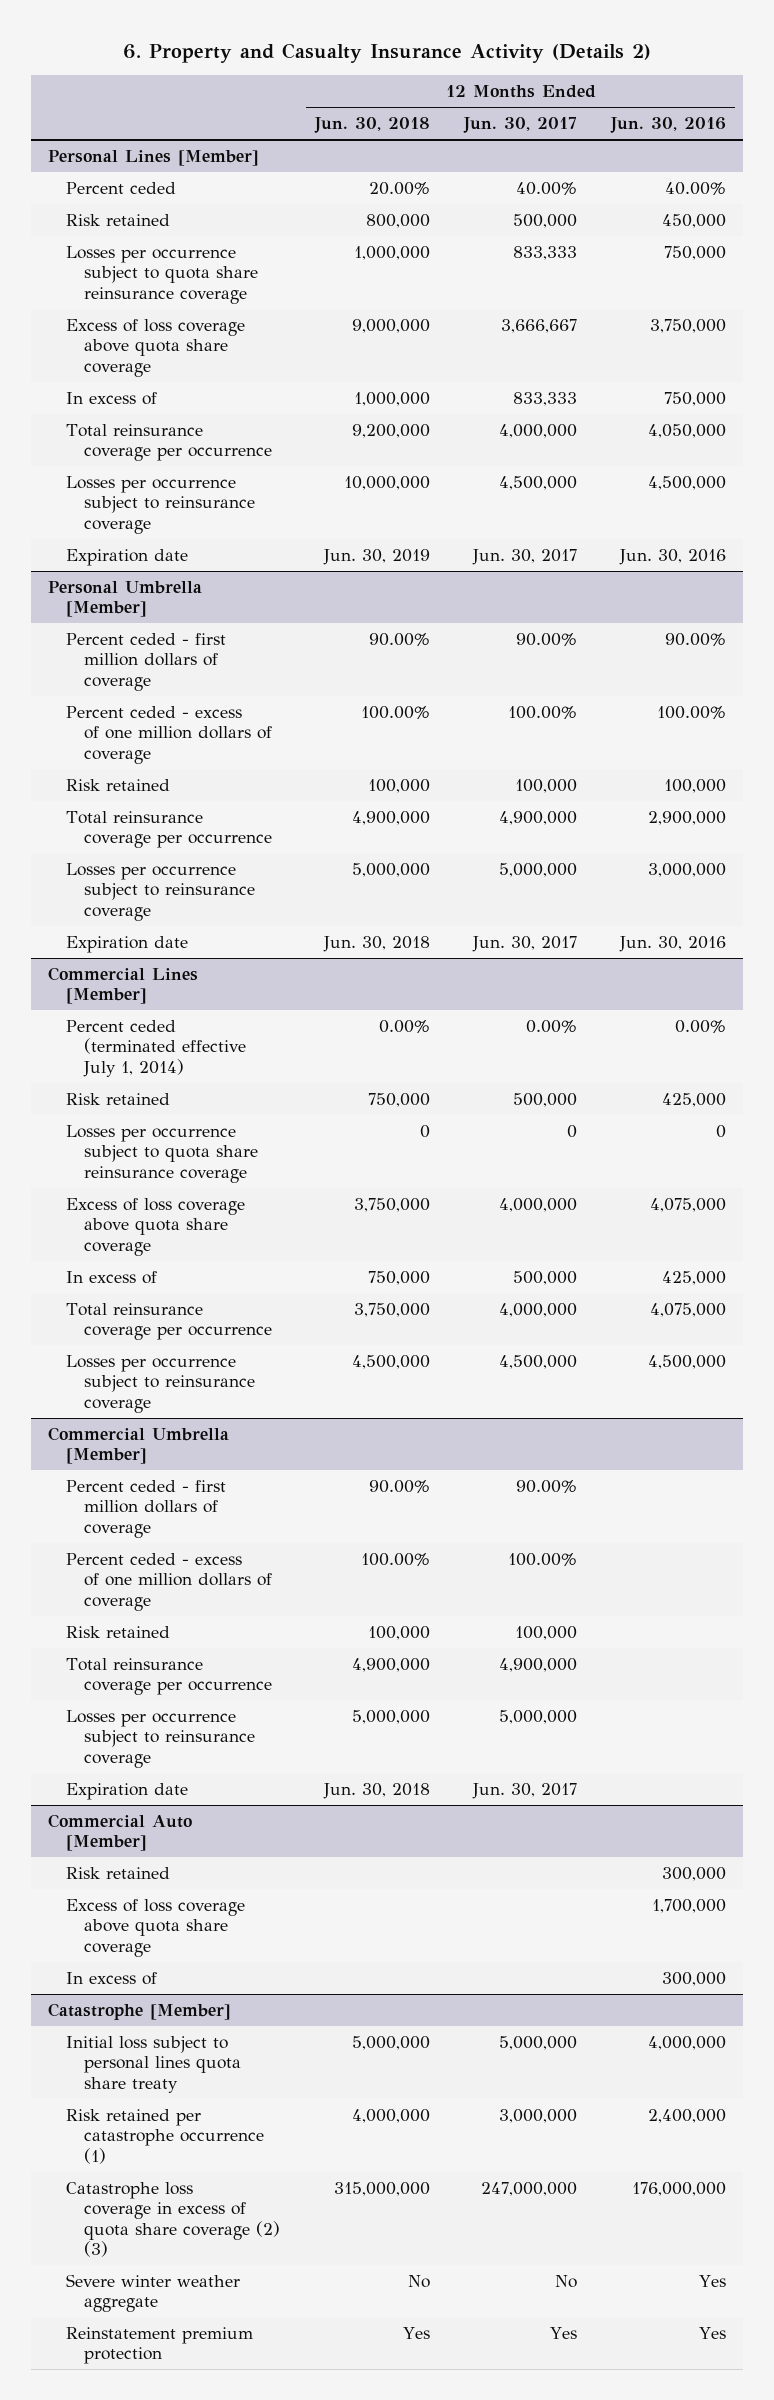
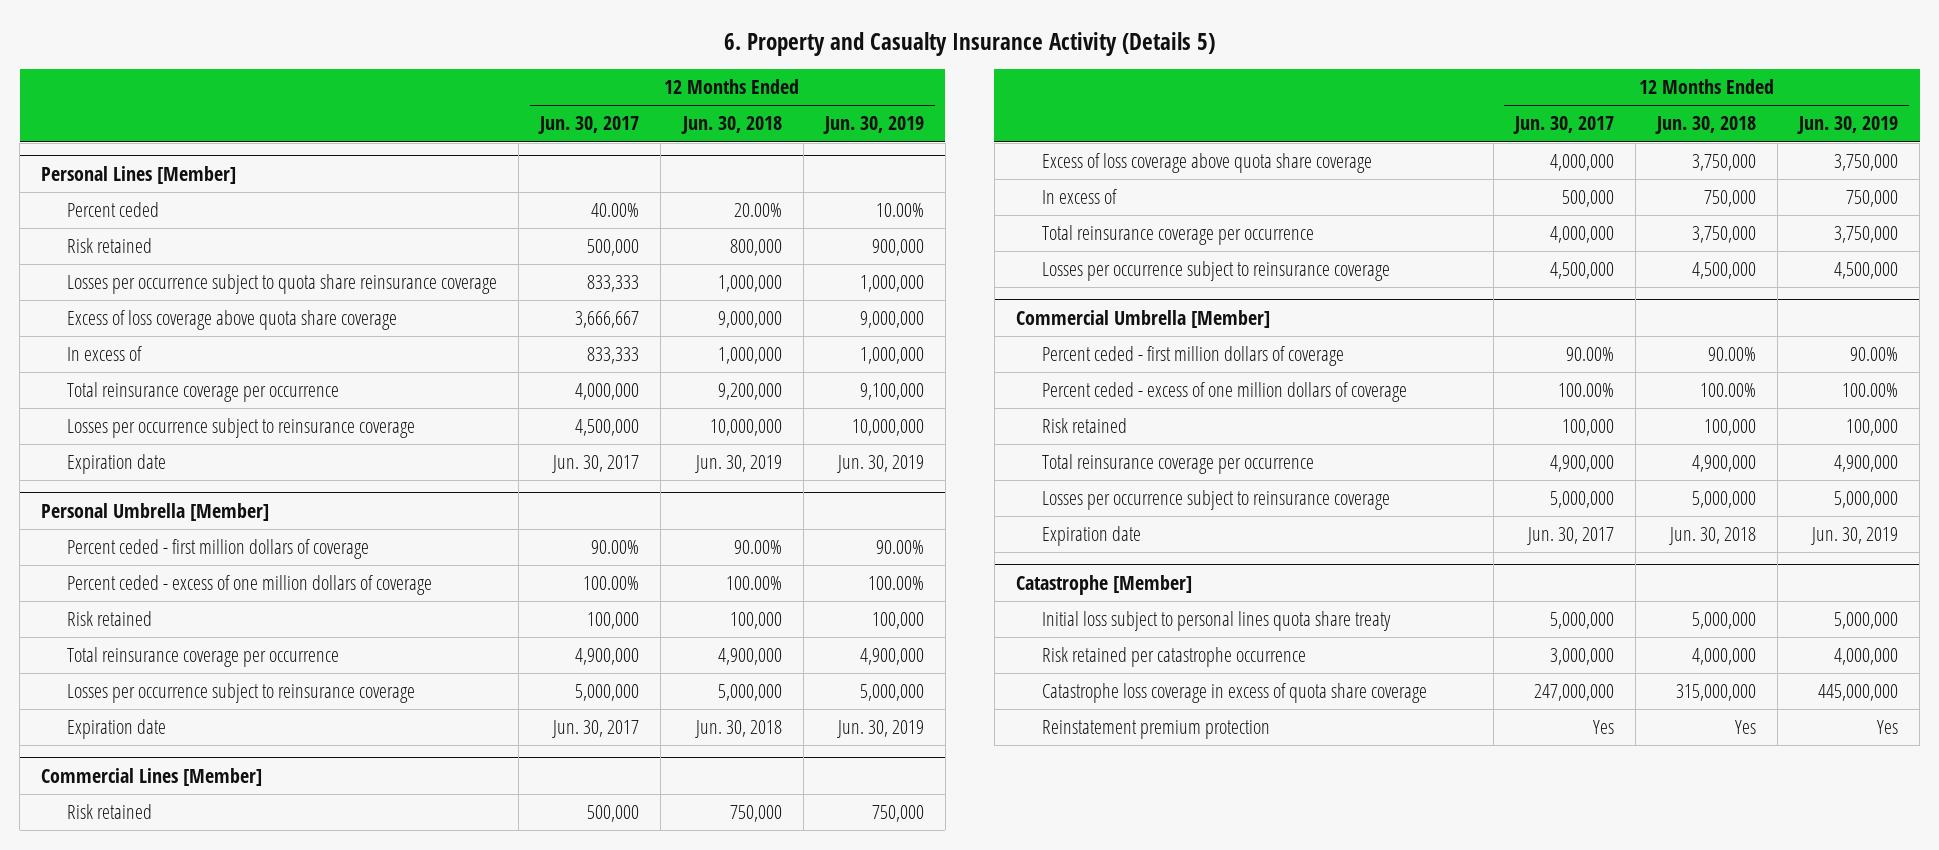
[123,42,652,63] 6. Property and Casualty Insurance Activity (Details 2) -> [723,31,1215,56] 6. Property and Casualty Insurance Activity (Details 5)
[610,117,727,134] Jun. 30, 2016 -> none
none -> [822,116,924,135] Jun. 30, 2019
[66,1019,247,1077] Percent ceded (terminated effective July 1, 2014) -> none
[66,1124,259,1183] Losses per occurrence subject to quota share reinsurance coverage -> none
[48,1813,193,1852] Commercial Auto [Member] -> none
[66,1866,171,1879] Risk retained -> none
[66,1898,246,1957] Excess of loss coverage above quota share coverage -> none
[66,1971,158,1985] In excess of -> none
[66,2273,241,2313] Severe winter weather aggregate -> none
[66,2108,265,2164] Risk retained per catastrophe occurrence (1) -> [1041,646,1306,667] Risk retained per catastrophe occurrence
[66,2181,281,2258] Catastrophe loss coverage in excess of quota share coverage (2) (3) -> [1041,682,1427,703] Catastrophe loss coverage in excess of quota share coverage

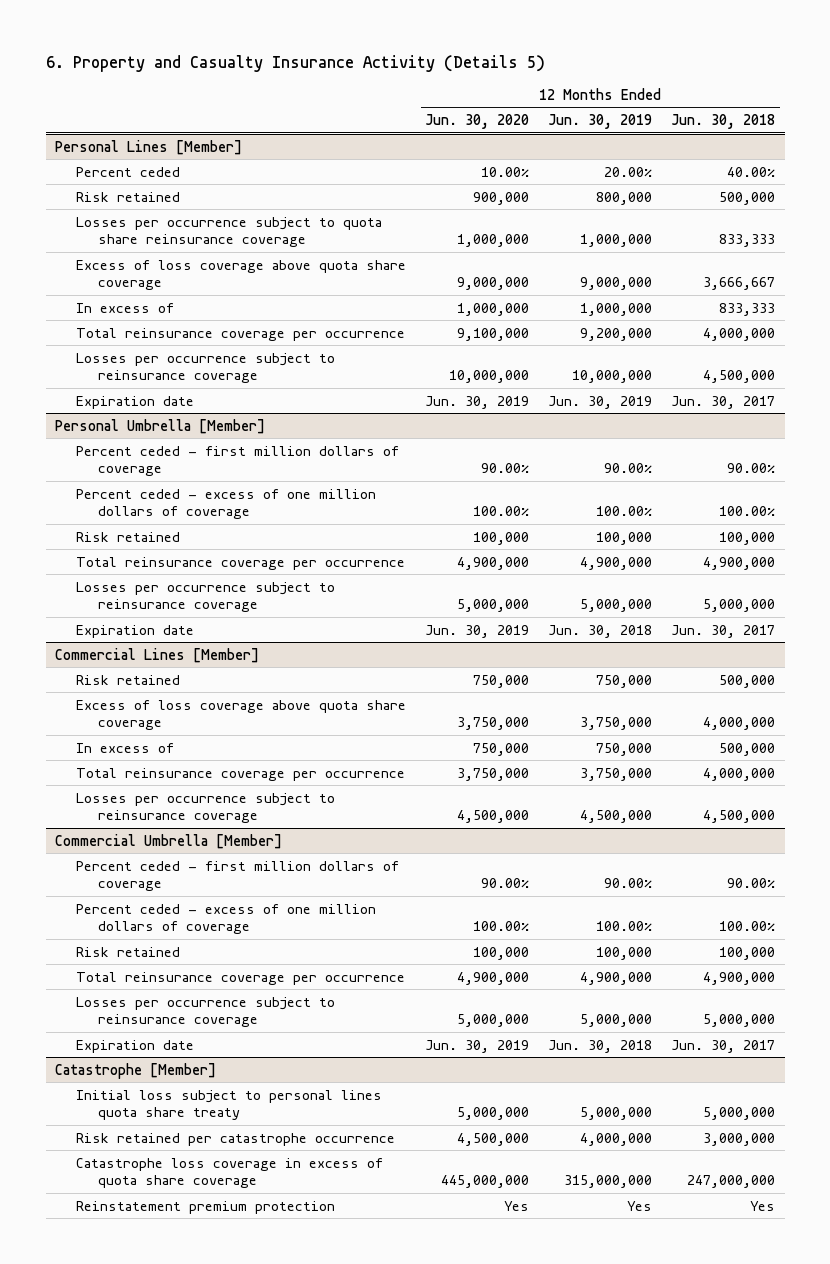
[538,116,640,135] Jun. 30, 2017 -> none
none -> [425,114,530,130] Jun. 30, 2020
[733,202,782,217] 20.00% -> [727,166,776,177] 40.00%
[875,202,924,217] 10.00% -> [604,166,653,177] 20.00%
[729,238,782,256] 800,000 -> [719,191,776,205] 500,000
[871,238,924,256] 900,000 -> [596,191,653,205] 800,000
[717,274,782,292] 1,000,000 -> [719,234,776,248] 833,333
[717,310,782,328] 9,000,000 -> [703,277,776,291] 3,666,667
[717,346,782,364] 1,000,000 -> [719,302,776,316] 833,333
[717,382,782,400] 9,200,000 -> [703,327,776,341] 4,000,000
[859,382,924,400] 9,100,000 -> [580,327,653,341] 9,200,000
[709,418,782,436] 10,000,000 -> [703,370,776,384] 4,500,000
[694,454,782,473] Jun. 30, 2019 -> [671,395,776,409] Jun. 30, 2017
[694,719,782,738] Jun. 30, 2018 -> [671,624,776,638] Jun. 30, 2017
[836,719,924,738] Jun. 30, 2019 -> [548,624,653,638] Jun. 30, 2018
[729,804,782,822] 750,000 -> [719,674,776,688] 500,000
[1692,153,1757,171] 3,750,000 -> [703,717,776,731] 4,000,000
[1704,189,1757,207] 750,000 -> [719,742,776,756] 500,000
[1692,225,1757,243] 3,750,000 -> [703,767,776,781] 4,000,000
[1669,526,1757,545] Jun. 30, 2018 -> [671,1039,776,1053] Jun. 30, 2017
[1811,526,1899,545] Jun. 30, 2019 -> [548,1039,653,1053] Jun. 30, 2018
[1692,647,1757,665] 4,000,000 -> [703,1132,776,1146] 3,000,000
[1676,683,1757,701] 315,000,000 -> [687,1175,776,1189] 247,000,000
[1818,683,1899,701] 445,000,000 -> [564,1175,653,1189] 315,000,000

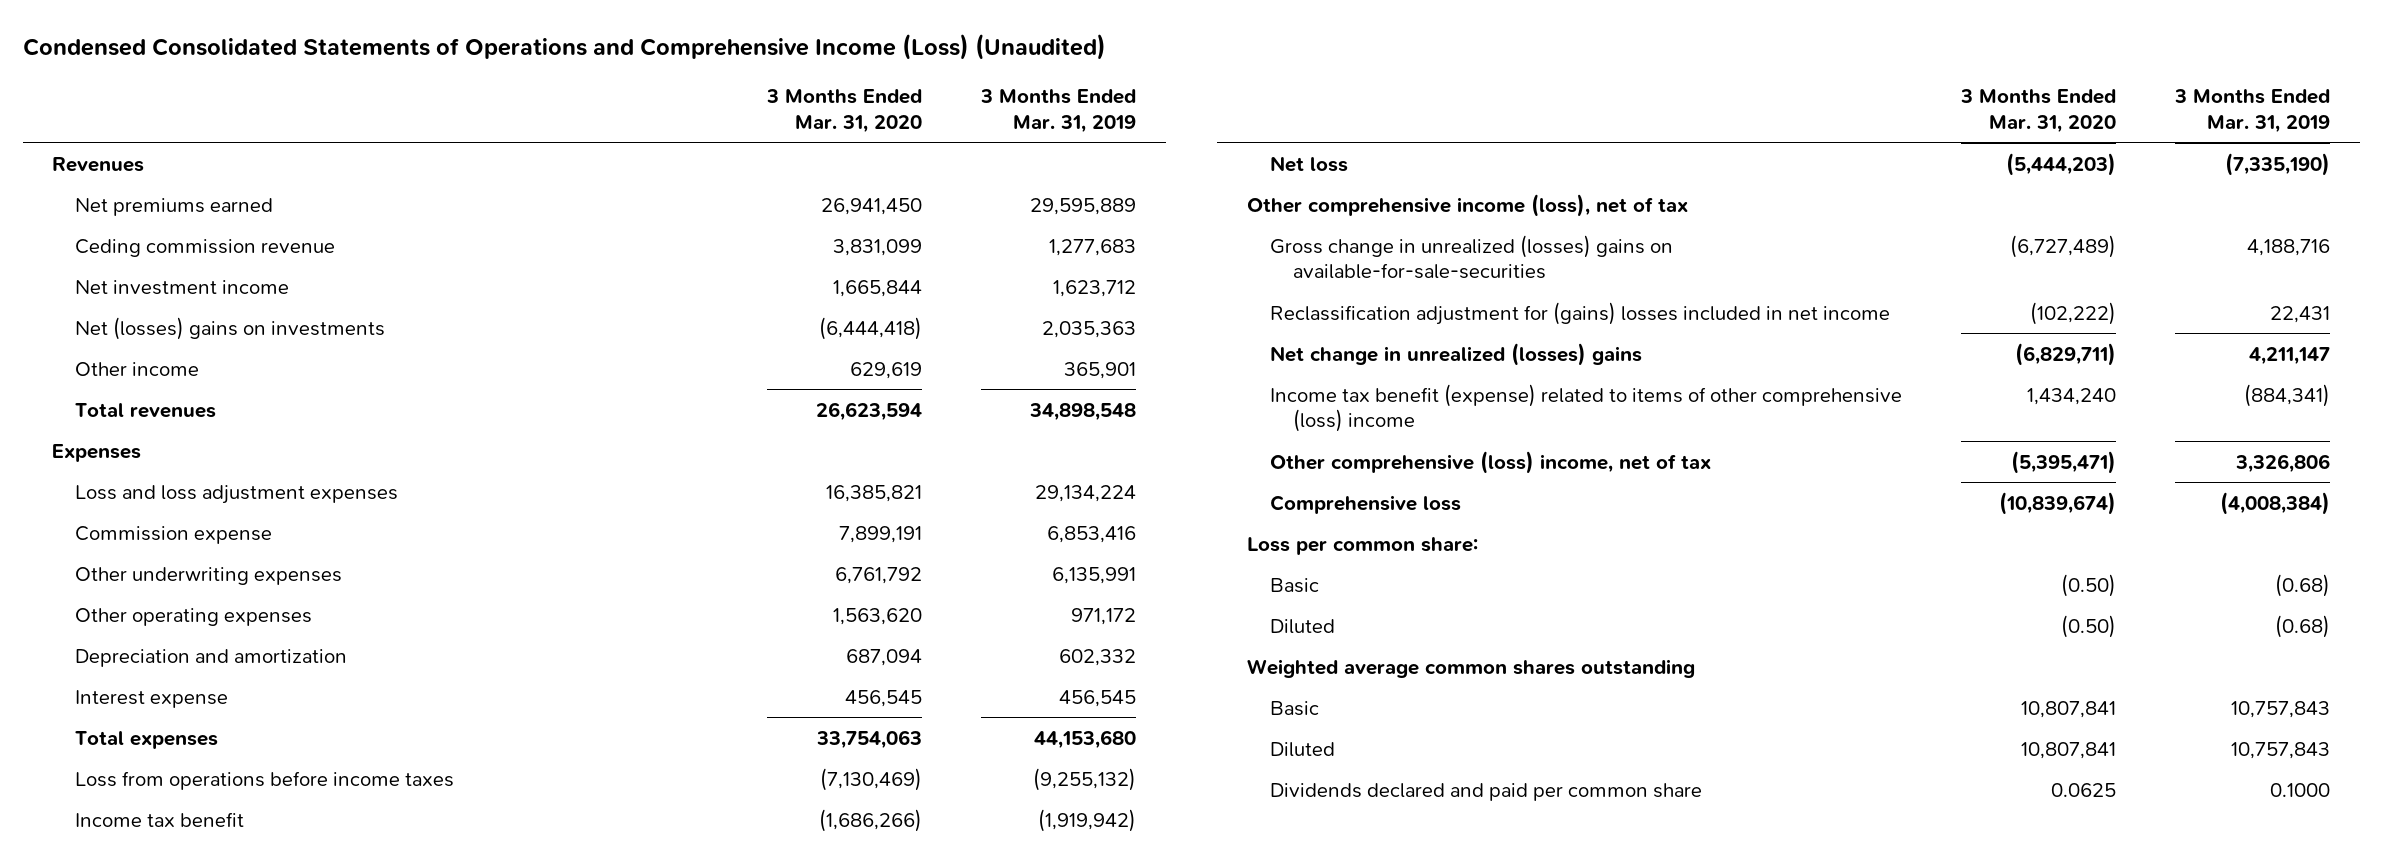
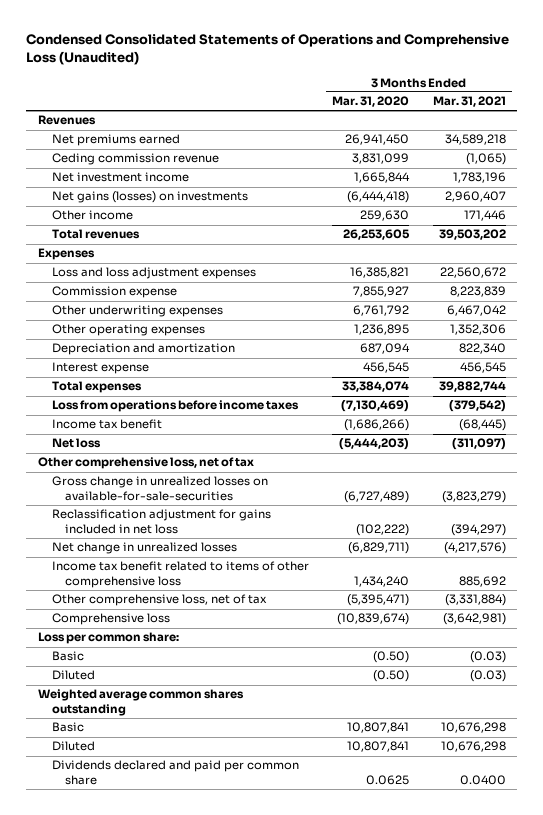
[22,33,1106,60] Condensed Consolidated Statements of Operations and Comprehensive Income (Loss) (Unaudited) -> [25,33,509,65] Condensed Consolidated Statements of Operations and Comprehensive Loss (Unaudited)
[979,89,1136,133] 3 Months Ended Mar. 31, 2019 -> none
none -> [432,96,506,108] Mar. 31, 2021
[75,316,386,340] Net (losses) gains on investments -> [51,191,248,204] Net gains (losses) on investments
[849,361,922,379] 629,619 -> [360,210,410,222] 259,630
[815,401,922,421] 26,623,594 -> [343,229,411,241] 26,253,605
[838,525,922,543] 7,899,191 -> [353,286,410,298] 7,855,927
[832,607,922,625] 1,563,620 -> [354,324,410,336] 1,236,895
[815,729,922,749] 33,754,063 -> [342,381,410,393] 33,384,074
[1246,193,1688,217] Other comprehensive income (loss), net of tax -> [37,457,254,470] Other comprehensive loss, net of tax
[1269,234,1673,280] Gross change in unrealized (losses) gains on available-for-sale-securities -> [51,476,268,501] Gross change in unrealized losses on available-for-sale-securities
[1269,301,1890,325] Reclassification adjustment for (gains) losses included in net income -> [51,509,271,534] Reclassification adjustment for gains included in net loss
[1269,342,1642,366] Net change in unrealized (losses) gains -> [51,542,237,555] Net change in unrealized losses
[1269,383,1902,433] Income tax benefit (expense) related to items of other comprehensive (loss) income -> [51,561,309,588] Income tax benefit related to items of other comprehensive loss
[1269,450,1711,474] Other comprehensive (loss) income, net of tax -> [51,594,267,607] Other comprehensive loss, net of tax

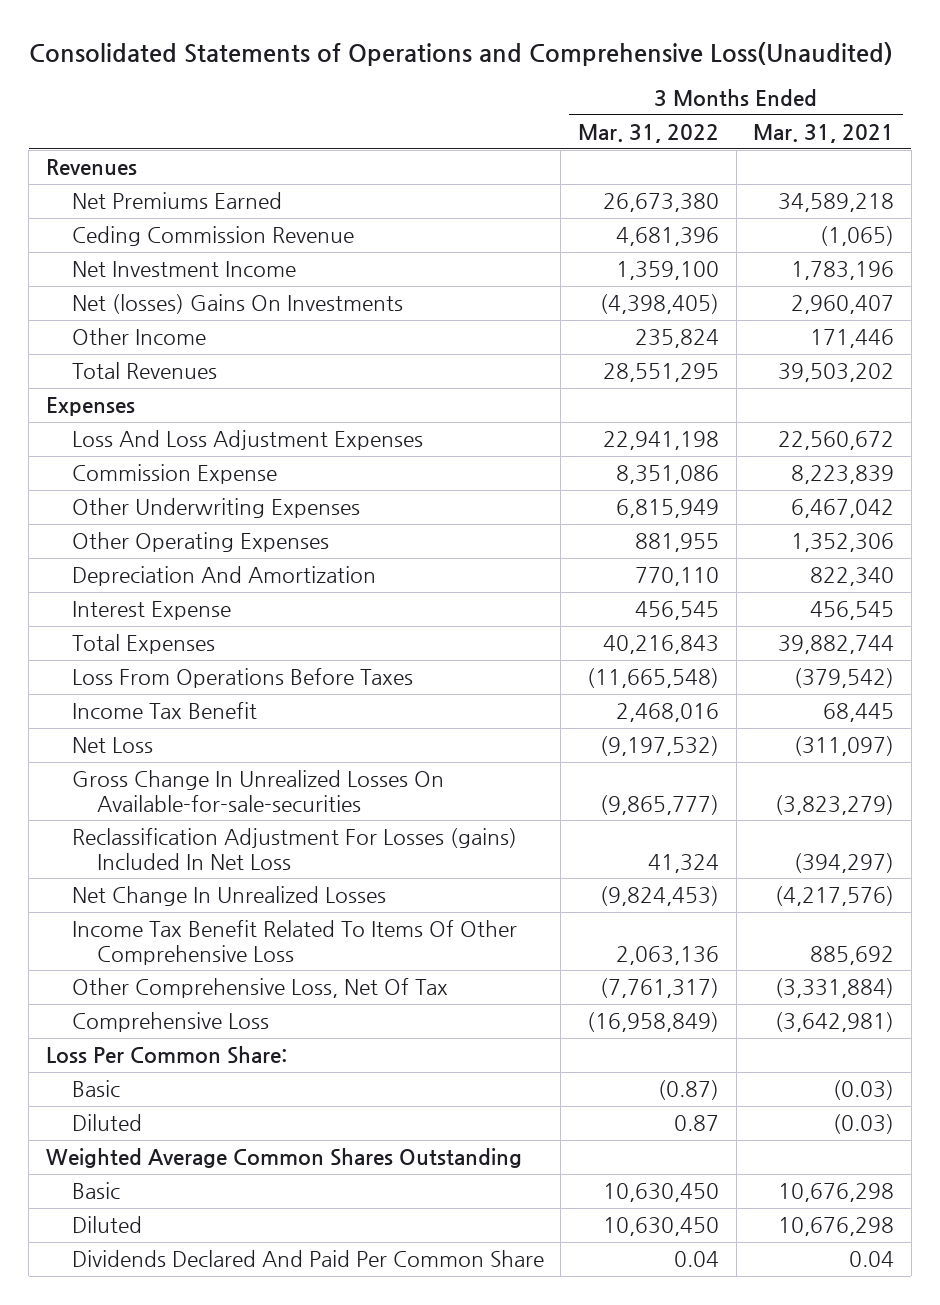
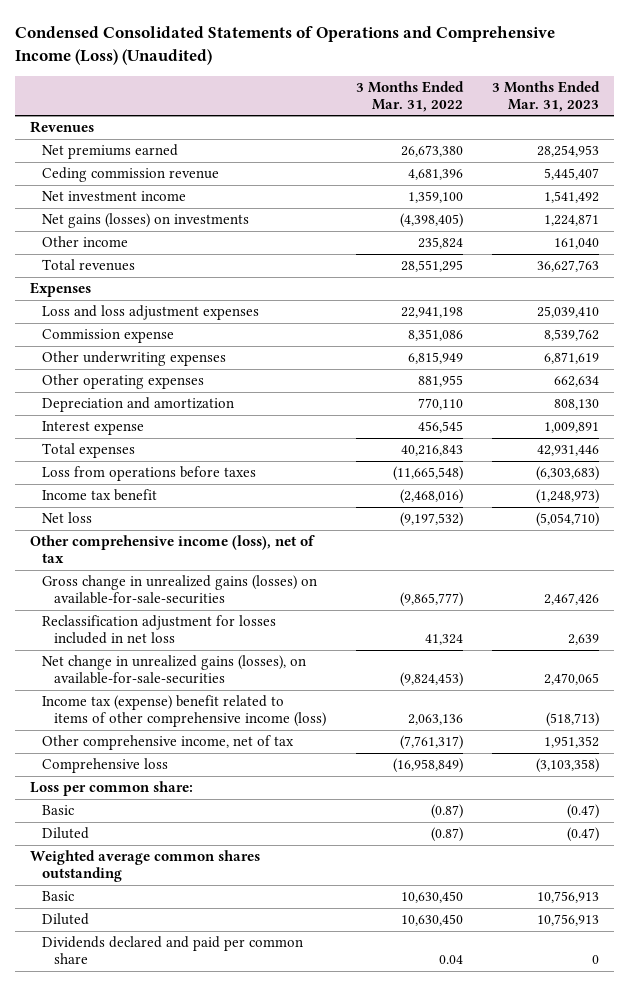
[28,41,893,66] Consolidated Statements of Operations and Comprehensive Loss(Unaudited) -> [15,25,556,65] Condensed Consolidated Statements of Operations and Comprehensive Income (Loss) (Unaudited)
[753,123,895,143] Mar. 31, 2021 -> none
none -> [492,80,601,112] 3 Months Ended Mar. 31, 2023
[71,192,282,210] Net Premiums Earned -> [41,144,178,160] Net premiums earned
[71,226,354,247] Ceding Commission Revenue -> [41,167,219,183] Ceding commission revenue
[71,261,296,278] Net Investment Income -> [41,191,186,202] Net investment income
[71,294,403,315] Net (losses) Gains On Investments -> [41,213,249,229] Net gains (losses) on investments
[71,328,206,346] Other Income -> [41,236,128,248] Other income
[71,362,217,380] Total Revenues -> [41,259,135,272] Total revenues
[71,430,423,451] Loss And Loss Adjustment Expenses -> [41,305,259,321] Loss and loss adjustment expenses
[71,464,277,485] Commission Expense -> [41,329,174,344] Commission expense
[71,498,360,519] Other Underwriting Expenses -> [41,351,226,367] Other underwriting expenses
[71,532,329,553] Other Operating Expenses -> [41,374,204,390] Other operating expenses
[71,566,376,587] Depreciation And Amortization -> [41,397,234,413] Depreciation and amortization
[71,601,231,621] Interest Expense -> [41,421,144,436] Interest expense
[71,634,215,655] Total Expenses -> [41,443,135,459] Total expenses
[71,668,413,689] Loss From Operations Before Taxes -> [41,466,256,482] Loss from operations before taxes
[71,702,257,720] Income Tax Benefit -> [41,489,157,502] Income tax benefit
[615,703,719,723] 2,468,016 -> [399,489,463,505] (2,468,016)
[71,737,153,754] Net Loss -> [41,512,92,524] Net loss
none -> [29,535,315,564] Other comprehensive income (loss), net of tax
[71,770,444,812] Gross Change In Unrealized Losses On Available-for-sale-securities -> [41,575,317,605] Gross change in unrealized gains (losses) on available-for-sale-securities
[71,828,517,870] Reclassification Adjustment For Losses (gains) Included In Net Loss -> [41,615,276,645] Reclassification adjustment for losses included in net loss
[71,886,386,907] Net Change In Unrealized Losses -> [41,655,306,685] Net change in unrealized gains (losses), on available-for-sale-securities
[71,920,517,965] Income Tax Benefit Related To Items Of Other Comprehensive Loss -> [41,695,326,728] Income tax (expense) benefit related to items of other comprehensive income (loss)
[71,978,448,999] Other Comprehensive Loss, Net Of Tax -> [41,735,294,751] Other comprehensive income, net of tax
[71,1012,269,1033] Comprehensive Loss -> [41,758,168,774] Comprehensive loss
[46,1046,288,1065] Loss Per Common Share: -> [29,781,193,797] Loss per common share:
[673,1115,719,1132] 0.87 -> [430,827,463,843] (0.87)
[46,1148,523,1169] Weighted Average Common Shares Outstanding -> [29,850,260,883] Weighted average common shares outstanding
[71,1250,544,1268] Dividends Declared And Paid Per Common Share -> [41,936,303,965] Dividends declared and paid per common share

